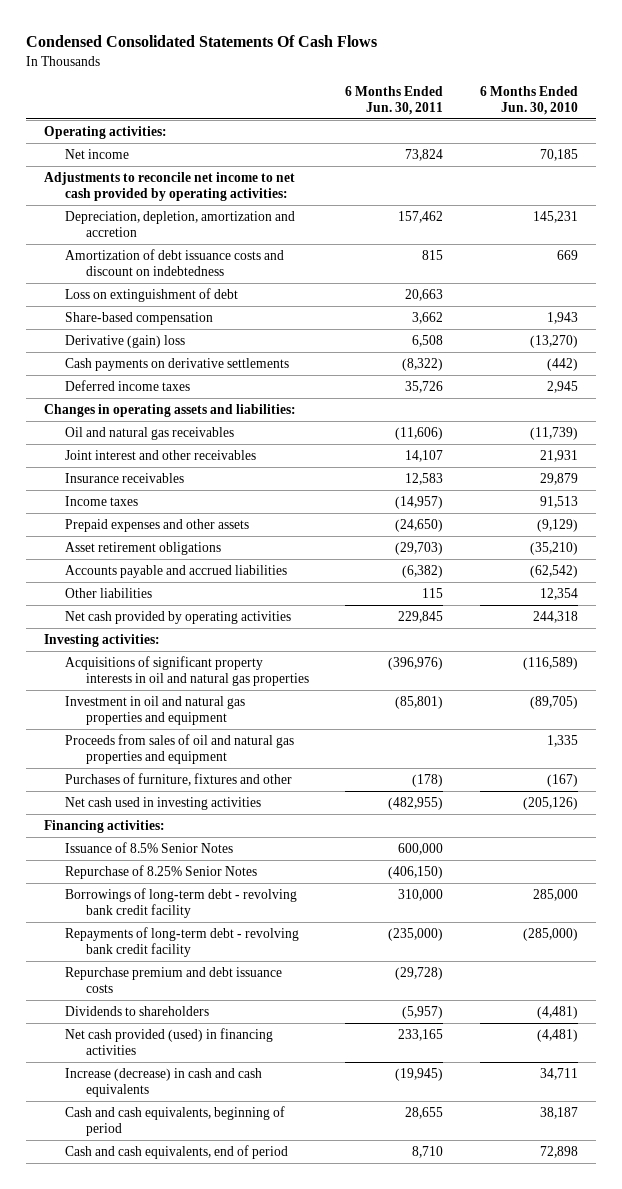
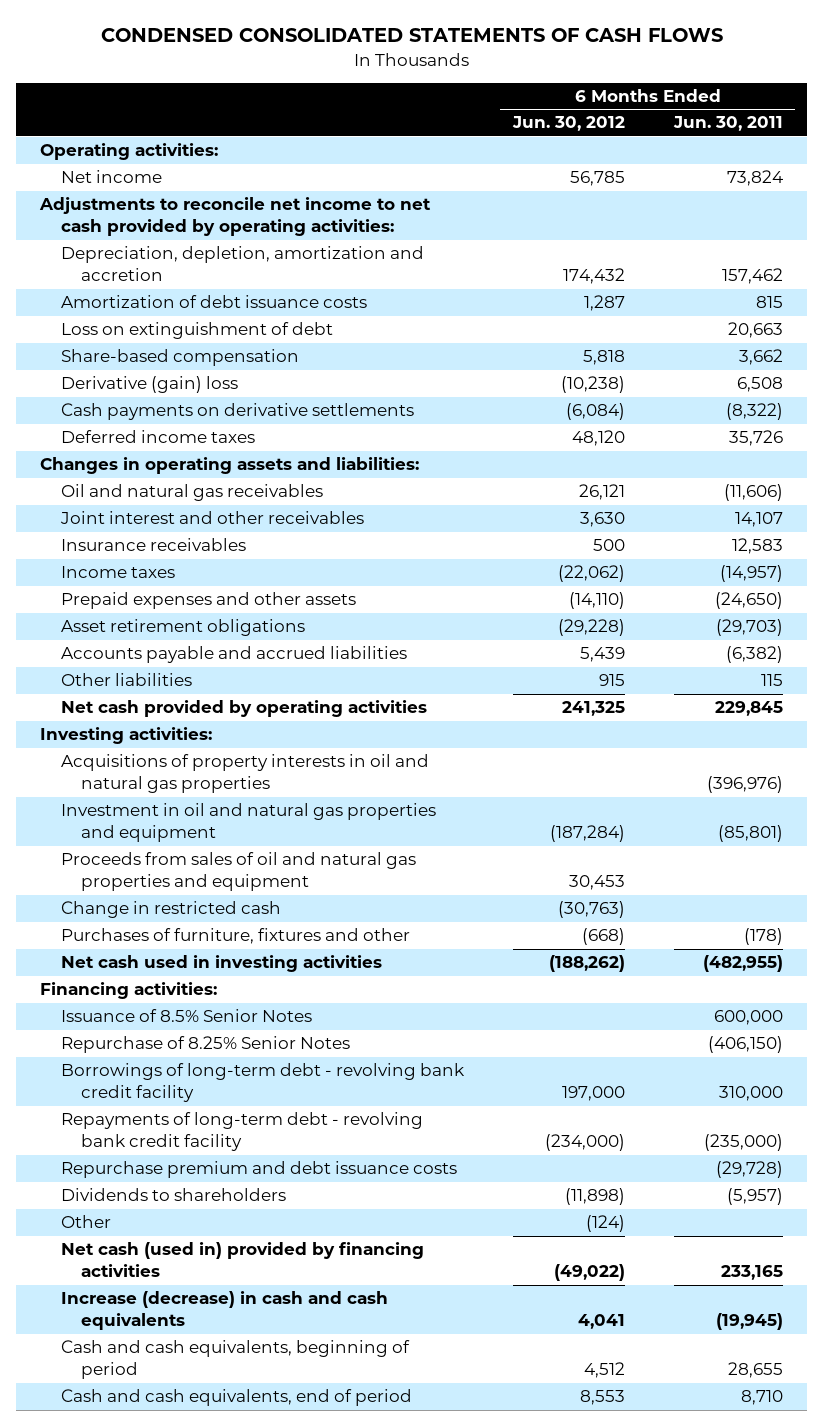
[25,35,377,48] Condensed Consolidated Statements Of Cash Flows -> [100,28,723,43] CONDENSED CONSOLIDATED STATEMENTS OF CASH FLOWS
[479,85,578,115] 6 Months Ended Jun. 30, 2010 -> none
none -> [511,116,625,132] Jun. 30, 2012
[64,249,284,277] Amortization of debt issuance costs and discount on indebtedness -> [60,295,367,309] Amortization of debt issuance costs
[64,656,309,687] Acquisitions of significant property interests in oil and natural gas properties -> [60,754,429,794] Acquisitions of property interests in oil and natural gas properties
none -> [60,901,281,919] Change in restricted cash
none -> [60,1215,111,1229] Other
[64,1028,273,1056] Net cash provided (used) in financing activities -> [60,1242,424,1278] Net cash (used in) provided by financing activities

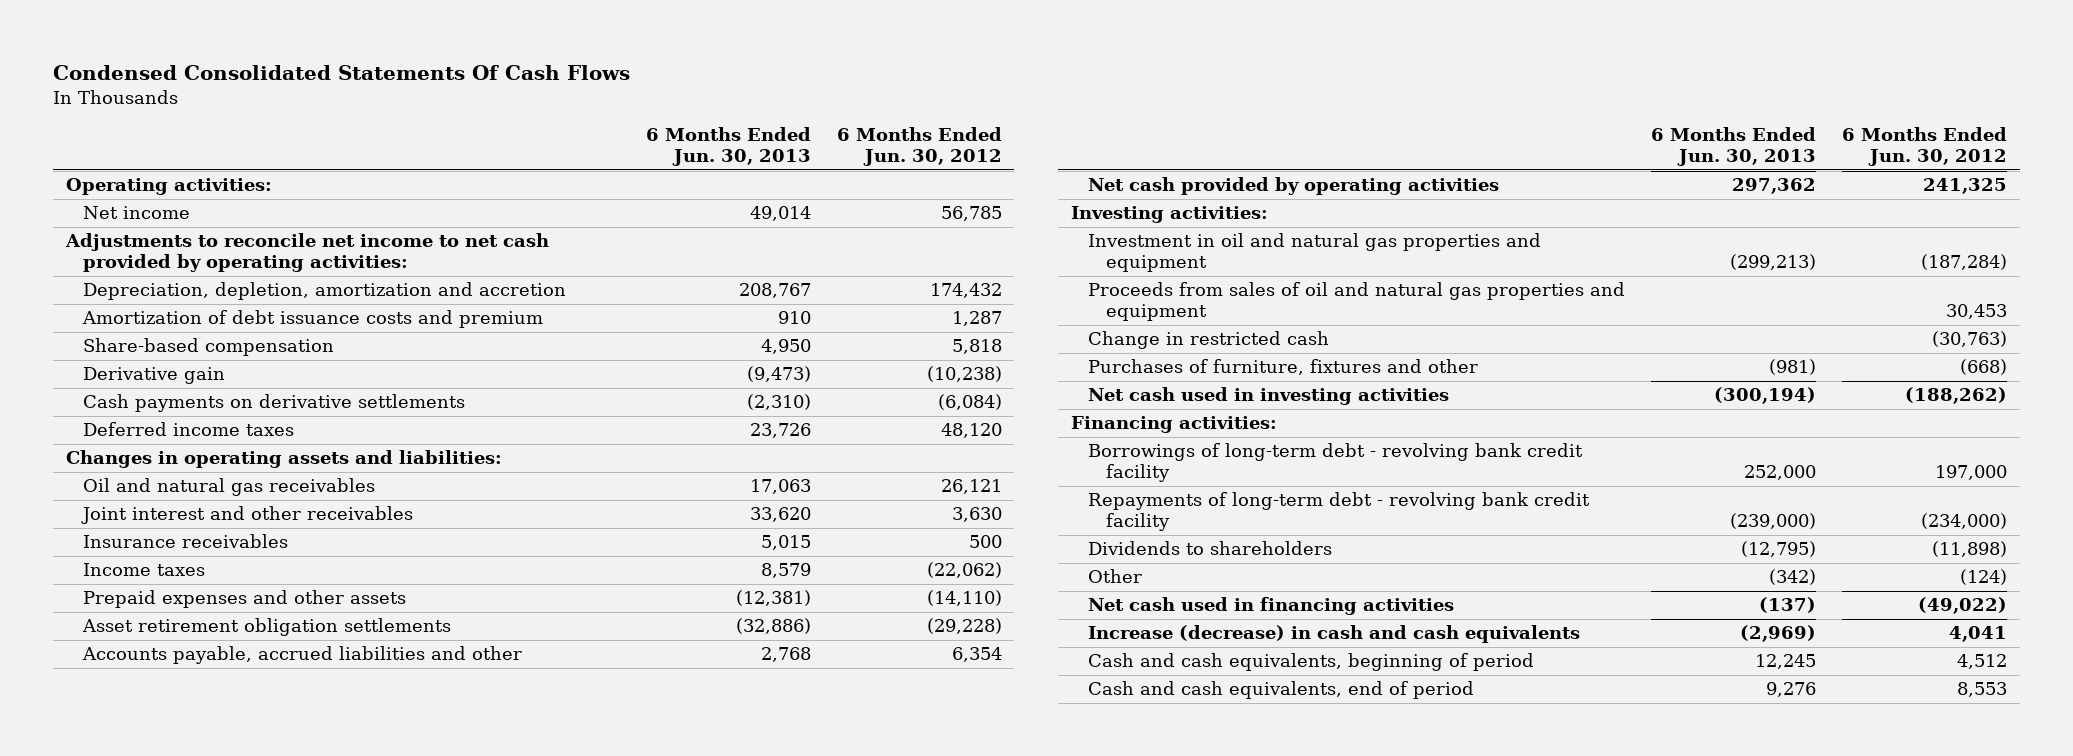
[100,28,723,43] CONDENSED CONSOLIDATED STATEMENTS OF CASH FLOWS -> [52,64,630,80] Condensed Consolidated Statements Of Cash Flows
[672,116,783,132] Jun. 30, 2011 -> none
none -> [645,127,811,167] 6 Months Ended Jun. 30, 2013
[60,322,333,340] Loss on extinguishment of debt -> none
[60,295,367,309] Amortization of debt issuance costs -> [82,310,544,329] Amortization of debt issuance costs and premium
[60,376,238,394] Derivative (gain) loss -> [83,367,226,385] Derivative gain
[60,673,192,687] Other liabilities -> none
[60,619,305,637] Asset retirement obligations -> [82,618,452,637] Asset retirement obligation settlements
[60,646,407,664] Accounts payable and accrued liabilities -> [82,646,523,665] Accounts payable, accrued liabilities and other
[579,647,625,663] 5,439 -> [951,647,1002,663] 6,354
[60,754,429,794] Acquisitions of property interests in oil and natural gas properties -> none
[60,1009,312,1023] Issuance of 8.5% Senior Notes -> none
[60,1036,350,1054] Repurchase of 8.25% Senior Notes -> none
[60,1161,457,1179] Repurchase premium and debt issuance costs -> none
[60,1242,424,1278] Net cash (used in) provided by financing activities -> [1088,597,1455,616] Net cash used in financing activities

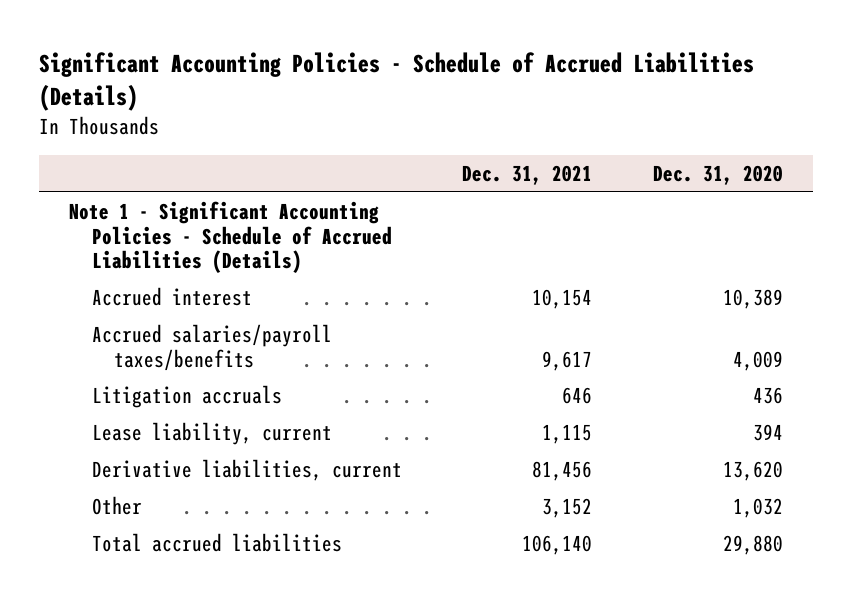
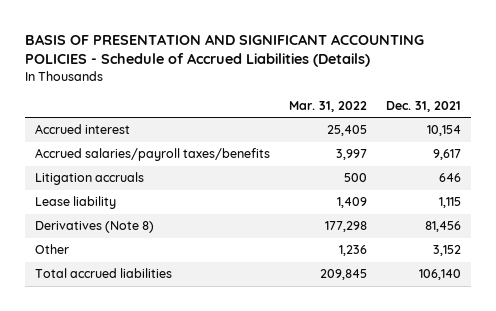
[39,52,755,112] Significant Accounting Policies - Schedule of Accrued Liabilities (Details) -> [25,33,425,68] BASIS OF PRESENTATION AND SIGNIFICANT ACCOUNTING POLICIES - Schedule of Accrued Liabilities (Details)
[652,164,783,185] Dec. 31, 2020 -> none
none -> [288,100,367,112] Mar. 31, 2022
[69,200,392,274] Note 1 - Significant Accounting Policies - Schedule of Accrued Liabilities (Details) -> none
[91,421,332,445] Lease liability, current -> [34,196,116,210] Lease liability
[91,458,402,481] Derivative liabilities, current -> [34,221,154,234] Derivatives (Note 8)

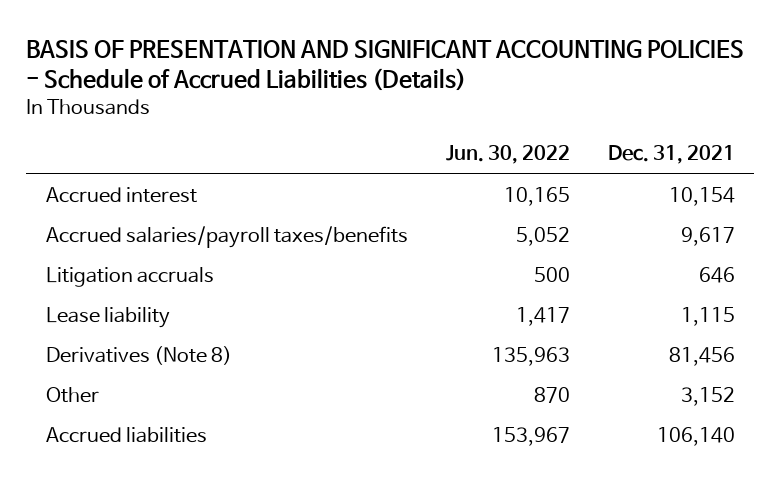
[288,100,367,112] Mar. 31, 2022 -> none
none -> [445,145,570,165] Jun. 30, 2022
[34,268,172,279] Total accrued liabilities -> [45,427,207,444] Accrued liabilities

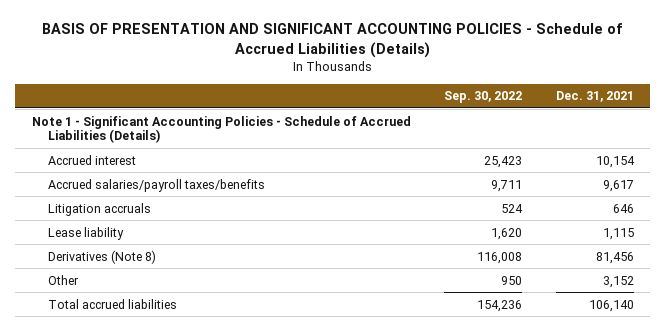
[445,145,570,165] Jun. 30, 2022 -> none
none -> [444,91,523,104] Sep. 30, 2022
none -> [31,115,411,144] Note 1 - Significant Accounting Policies - Schedule of Accrued Liabilities (Details)
[45,427,207,444] Accrued liabilities -> [47,298,177,309] Total accrued liabilities

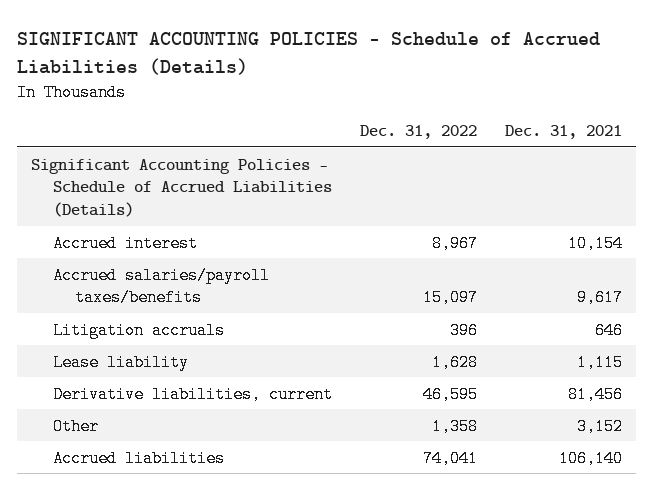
[41,23,623,59] BASIS OF PRESENTATION AND SIGNIFICANT ACCOUNTING POLICIES - Schedule of Accrued Liabilities (Details) -> [17,31,601,75] SIGNIFICANT ACCOUNTING POLICIES - Schedule of Accrued Liabilities (Details)
[444,91,523,104] Sep. 30, 2022 -> none
none -> [360,125,478,140] Dec. 31, 2022
[31,115,411,144] Note 1 - Significant Accounting Policies - Schedule of Accrued Liabilities (Details) -> [31,158,333,217] Significant Accounting Policies - Schedule of Accrued Liabilities (Details)
[47,249,156,264] Derivatives (Note 8) -> [53,385,334,403] Derivative liabilities, current
[47,298,177,309] Total accrued liabilities -> [53,449,226,467] Accrued liabilities

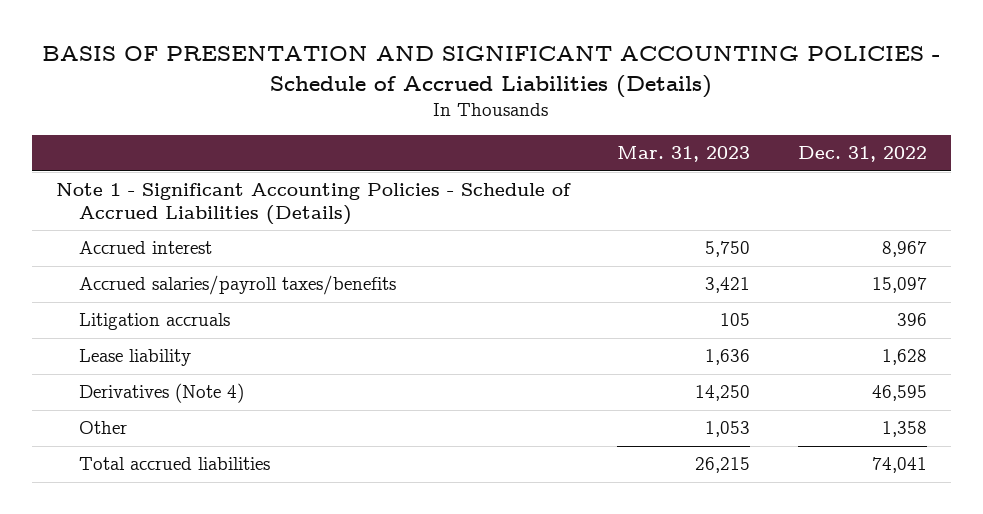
[17,31,601,75] SIGNIFICANT ACCOUNTING POLICIES - Schedule of Accrued Liabilities (Details) -> [42,46,941,98] BASIS OF PRESENTATION AND SIGNIFICANT ACCOUNTING POLICIES - Schedule of Accrued Liabilities (Details)
[504,125,622,140] Dec. 31, 2021 -> none
none -> [617,146,751,163] Mar. 31, 2023
[31,158,333,217] Significant Accounting Policies - Schedule of Accrued Liabilities (Details) -> [55,183,571,225] Note 1 - Significant Accounting Policies - Schedule of Accrued Liabilities (Details)
[53,385,334,403] Derivative liabilities, current -> [79,383,245,404] Derivatives (Note 4)
[53,449,226,467] Accrued liabilities -> [79,457,271,471] Total accrued liabilities

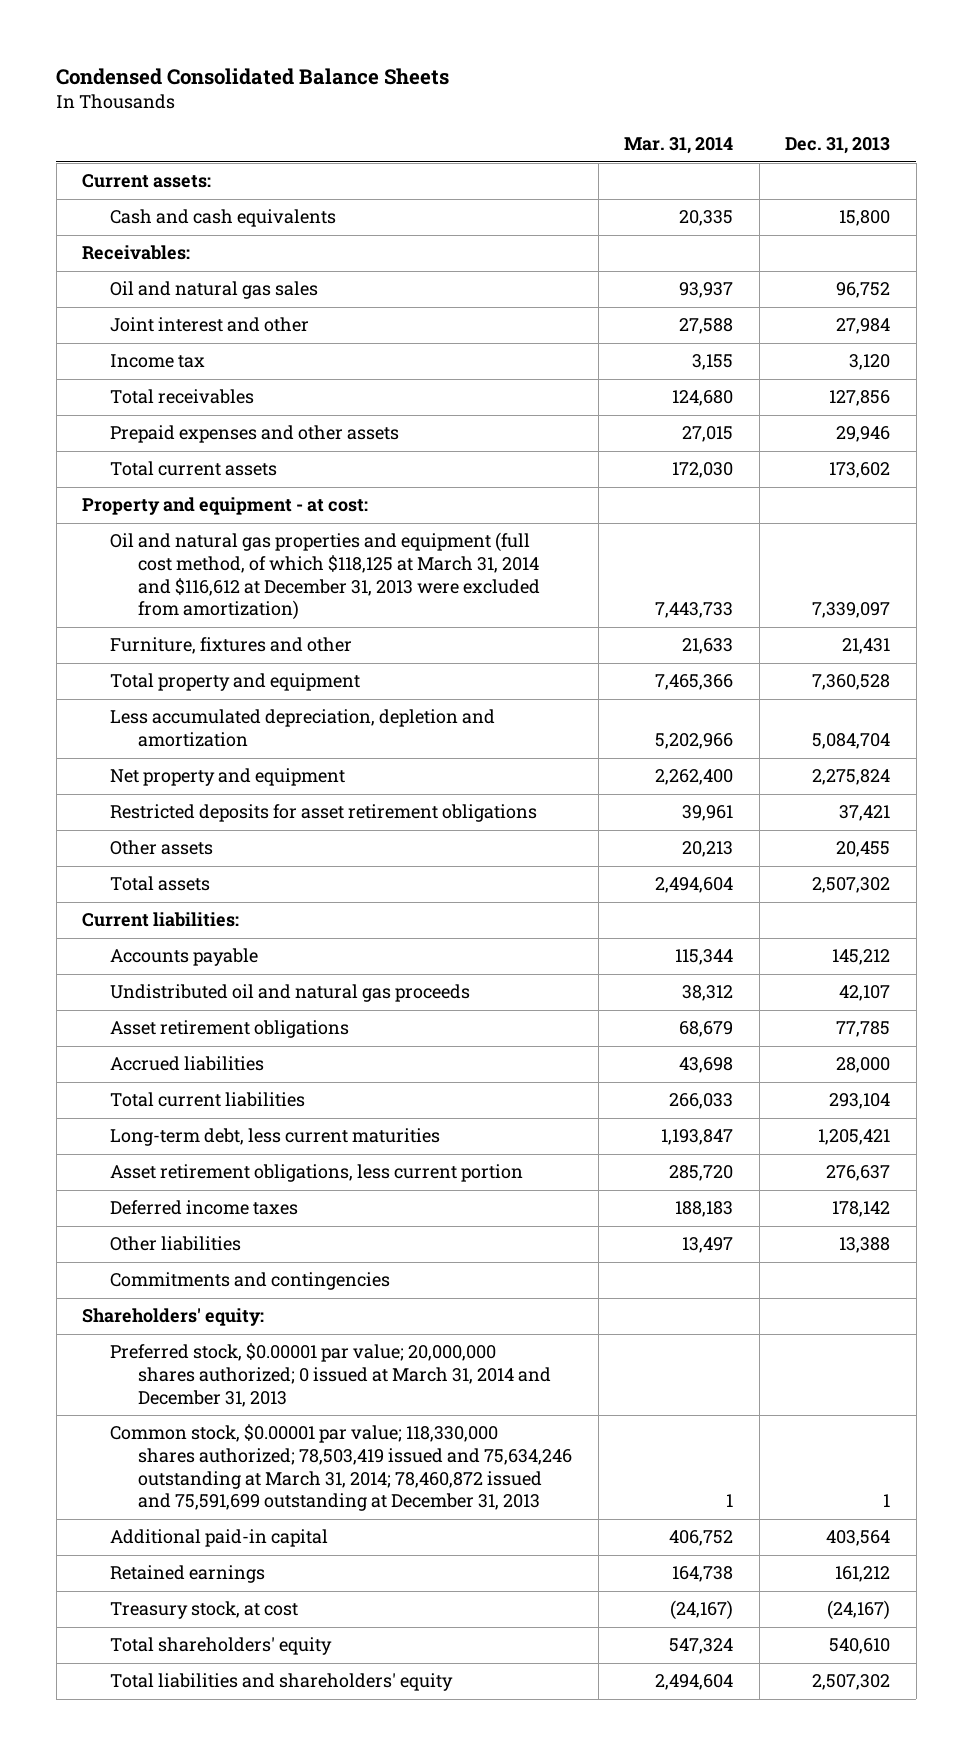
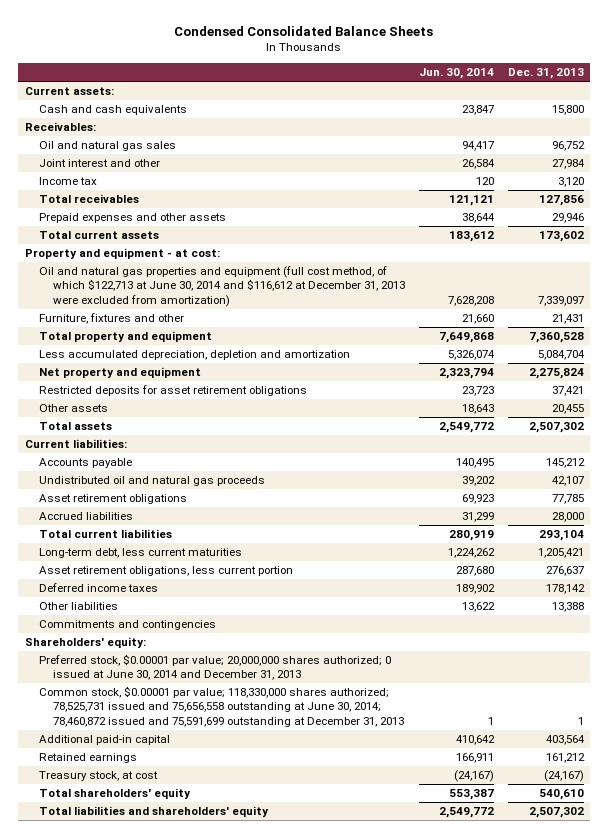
[624,137,734,155] Mar. 31, 2014 -> none
none -> [418,68,494,80] Jun. 30, 2014
[110,532,541,621] Oil and natural gas properties and equipment (full cost method, of which $118,125 at March 31, 2014 and $116,612 at December 31, 2013 were excluded from amortization) -> [39,266,406,307] Oil and natural gas properties and equipment (full cost method, of which $122,713 at June 30, 2014 and $116,612 at December 31, 2013 were excluded from amortization)
[110,1343,552,1407] Preferred stock, $0.00001 par value; 20,000,000 shares authorized; 0 issued at March 31, 2014 and December 31, 2013 -> [39,654,392,681] Preferred stock, $0.00001 par value; 20,000,000 shares authorized; 0 issued at June 30, 2014 and December 31, 2013
[110,1424,573,1512] Common stock, $0.00001 par value; 118,330,000 shares authorized; 78,503,419 issued and 75,634,246 outstanding at March 31, 2014; 78,460,872 issued and 75,591,699 outstanding at December 31, 2013 -> [39,686,405,727] Common stock, $0.00001 par value; 118,330,000 shares authorized; 78,525,731 issued and 75,656,558 outstanding at June 30, 2014; 78,460,872 issued and 75,591,699 outstanding at December 31, 2013

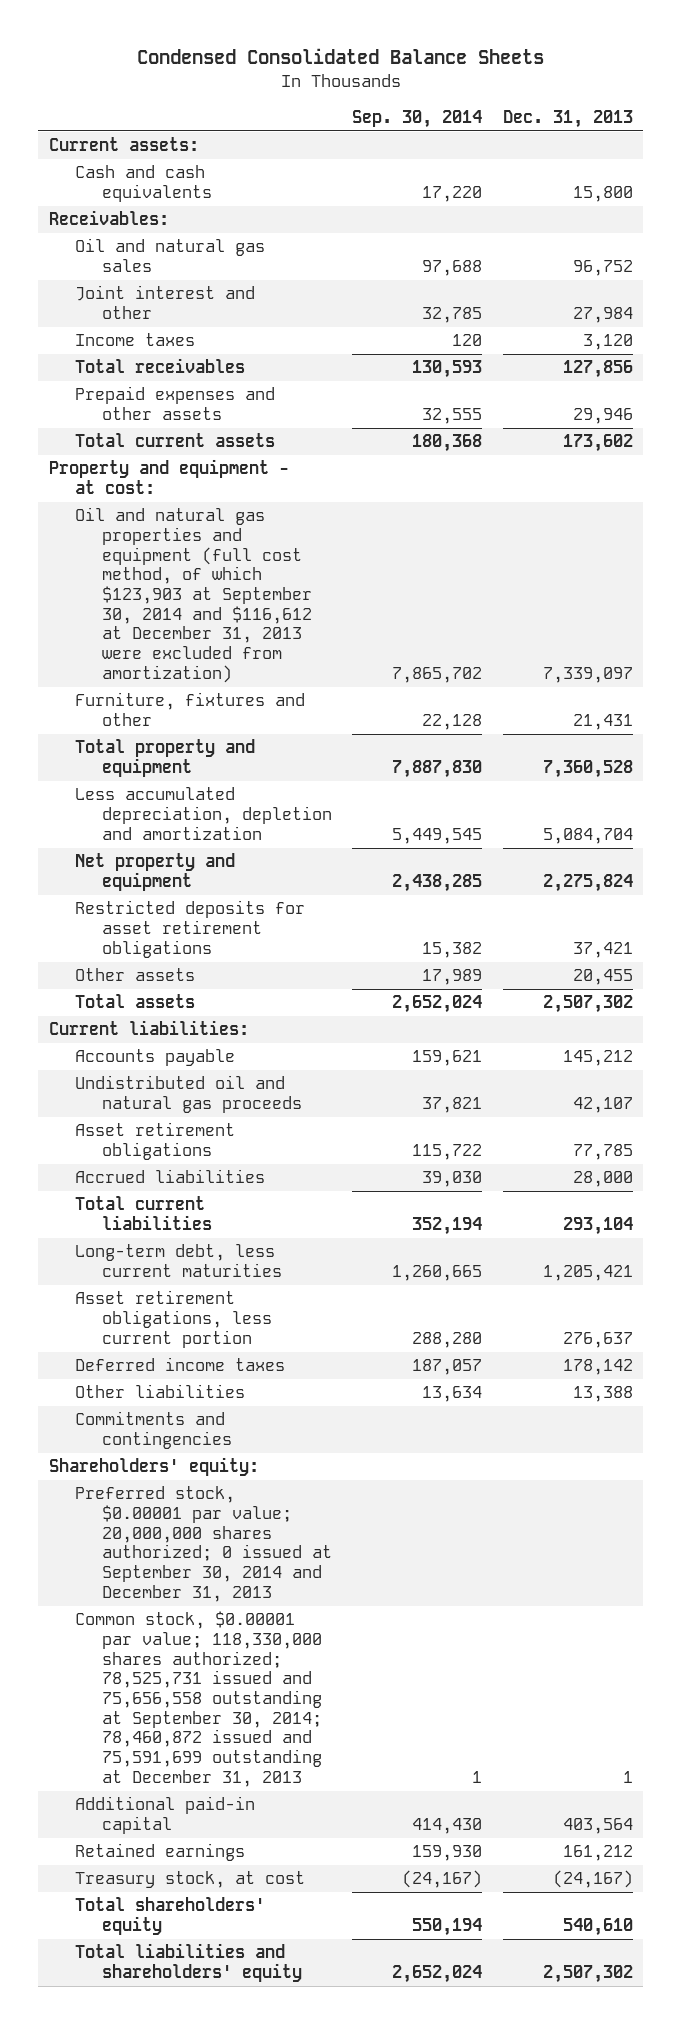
[418,68,494,80] Jun. 30, 2014 -> none
none -> [352,109,483,128] Sep. 30, 2014
[39,177,98,186] Income tax -> [75,333,196,347] Income taxes
[39,266,406,307] Oil and natural gas properties and equipment (full cost method, of which $122,713 at June 30, 2014 and $116,612 at December 31, 2013 were excluded from amortization) -> [75,507,312,683] Oil and natural gas properties and equipment (full cost method, of which $123,903 at September 30, 2014 and $116,612 at December 31, 2013 were excluded from amortization)
[39,654,392,681] Preferred stock, $0.00001 par value; 20,000,000 shares authorized; 0 issued at June 30, 2014 and December 31, 2013 -> [75,1486,332,1602] Preferred stock, $0.00001 par value; 20,000,000 shares authorized; 0 issued at September 30, 2014 and December 31, 2013
[39,686,405,727] Common stock, $0.00001 par value; 118,330,000 shares authorized; 78,525,731 issued and 75,656,558 outstanding at June 30, 2014; 78,460,872 issued and 75,591,699 outstanding at December 31, 2013 -> [75,1611,322,1787] Common stock, $0.00001 par value; 118,330,000 shares authorized; 78,525,731 issued and 75,656,558 outstanding at September 30, 2014; 78,460,872 issued and 75,591,699 outstanding at December 31, 2013

